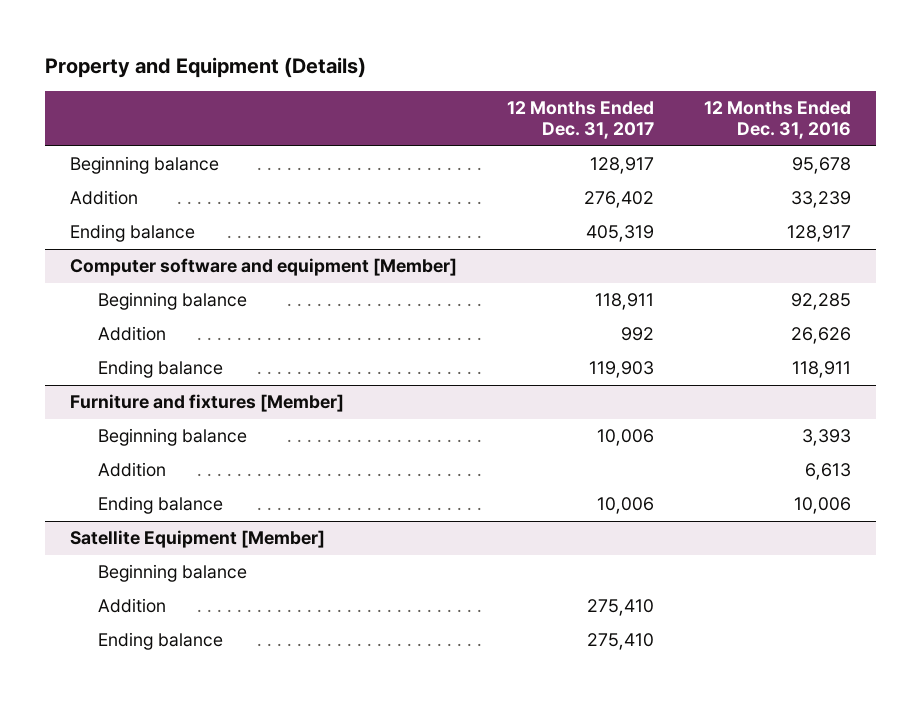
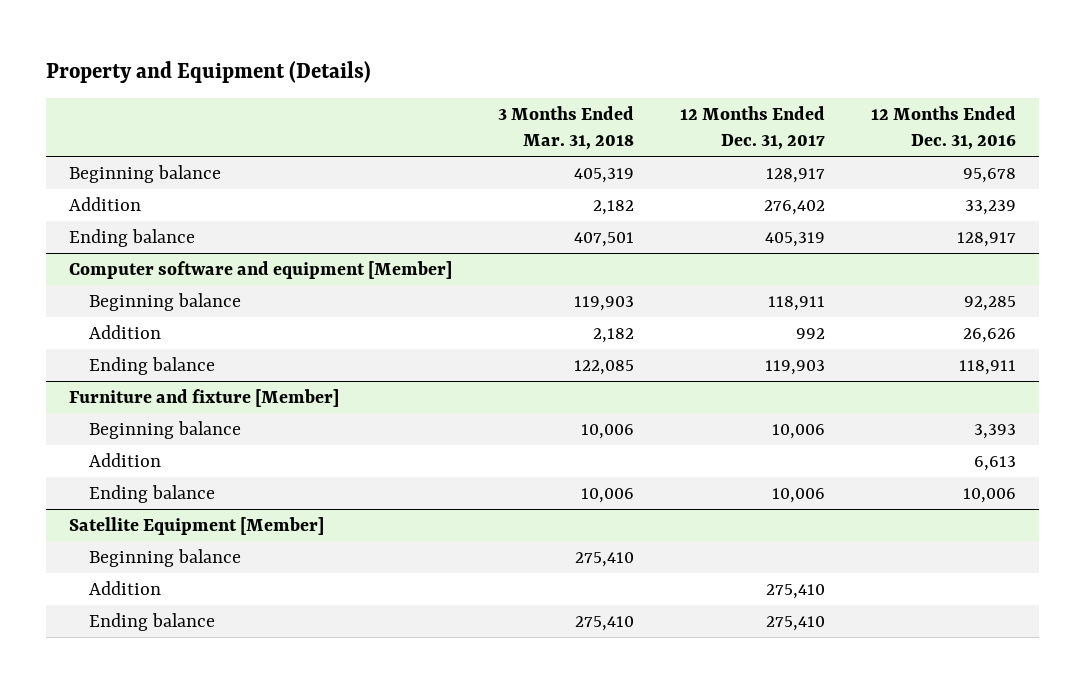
none -> [497,106,634,151] 3 Months Ended Mar. 31, 2018
[69,394,344,413] Furniture and fixtures [Member] -> [68,388,339,407] Furniture and fixture [Member]

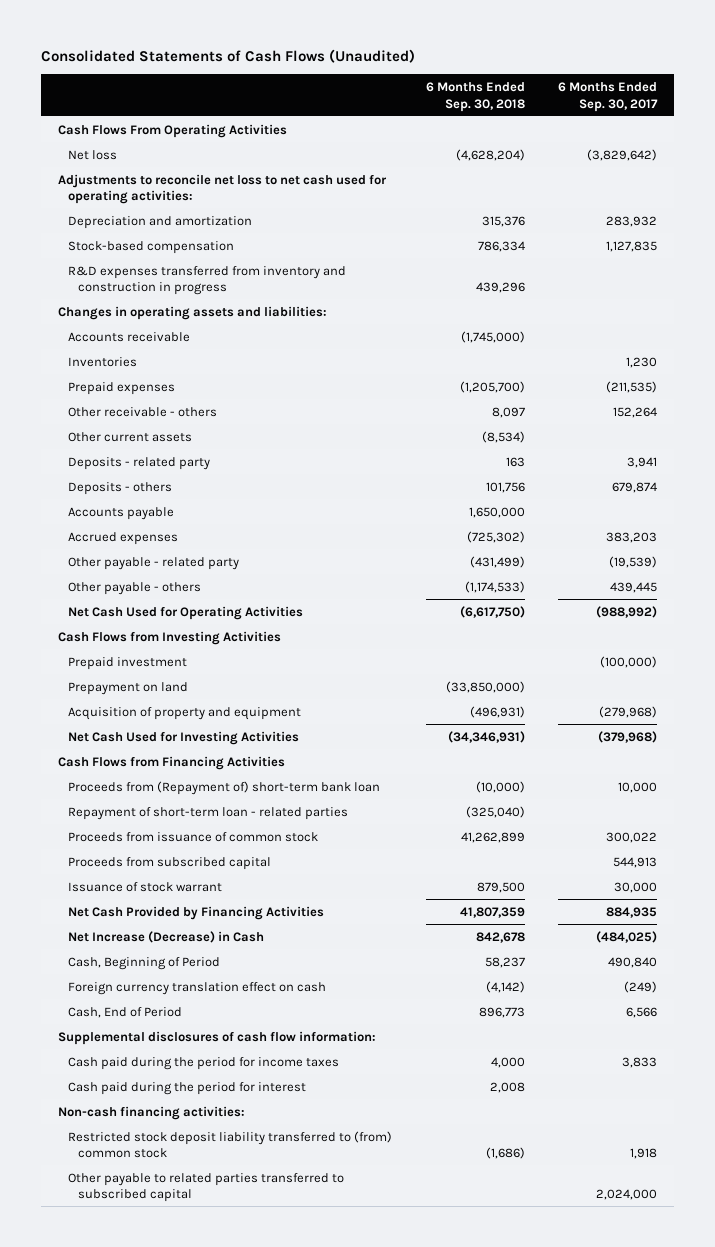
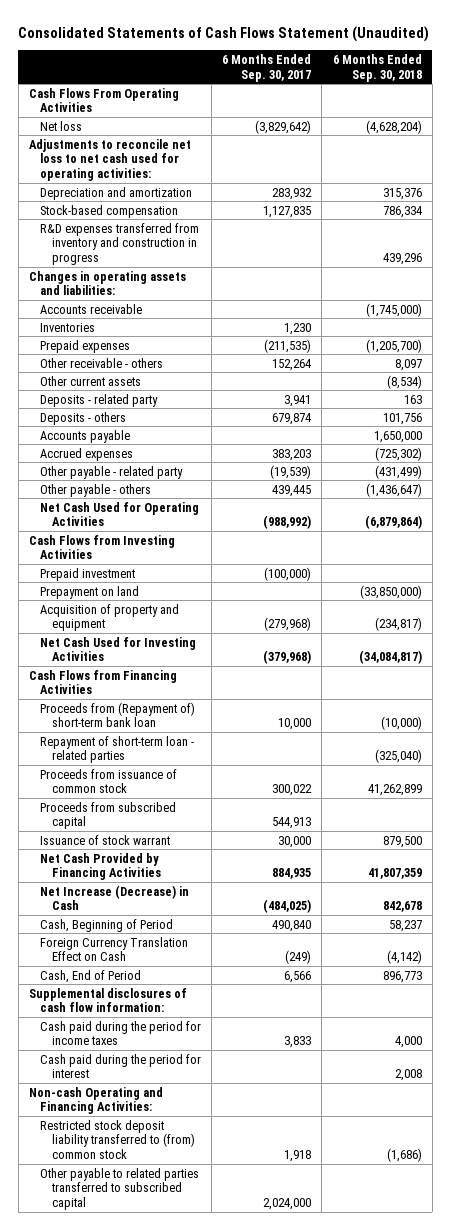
[41,49,416,64] Consolidated Statements of Cash Flows (Unaudited) -> [18,25,430,42] Consolidated Statements of Cash Flows Statement (Unaudited)
[464,580,525,593] (1,174,533) -> [365,482,422,497] (1,436,647)
[459,605,525,618] (6,617,750) -> [364,515,422,530] (6,879,864)
[469,705,525,718] (496,931) -> [374,617,422,632] (234,817)
[447,730,525,743] (34,346,931) -> [358,650,422,665] (34,084,817)
[68,981,327,995] Foreign currency translation effect on cash -> [40,936,189,962] Foreign Currency Translation Effect on Cash
[57,1105,245,1120] Non-cash financing activities: -> [28,1086,163,1115] Non-cash Operating and Financing Activities:

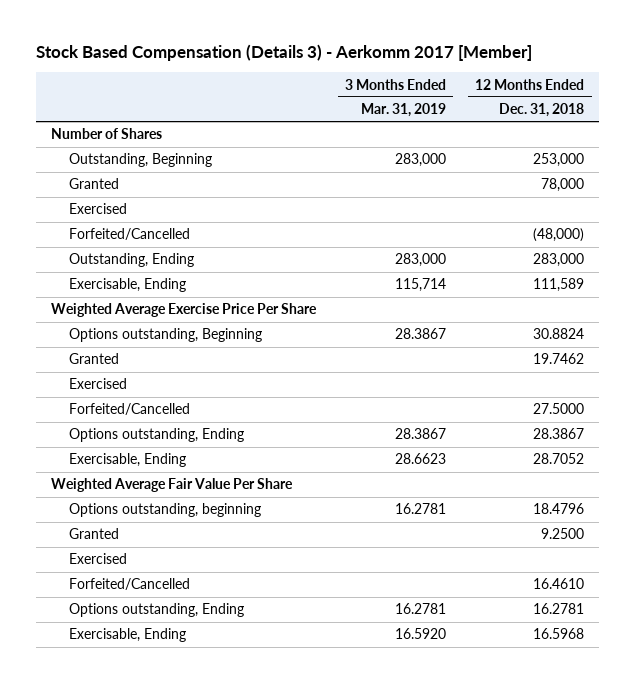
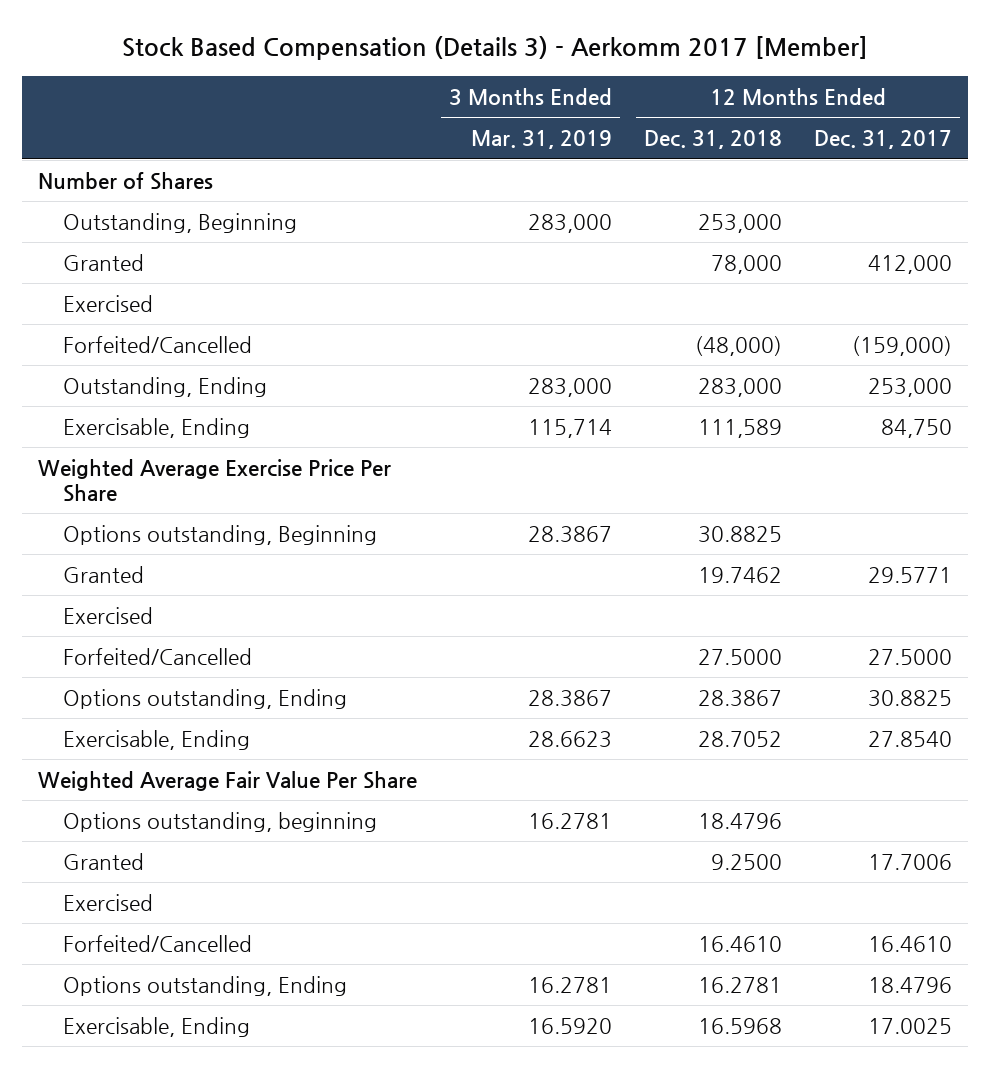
none -> [814,130,953,150] Dec. 31, 2017
[533,328,585,340] 30.8824 -> [698,525,783,543] 30.8825

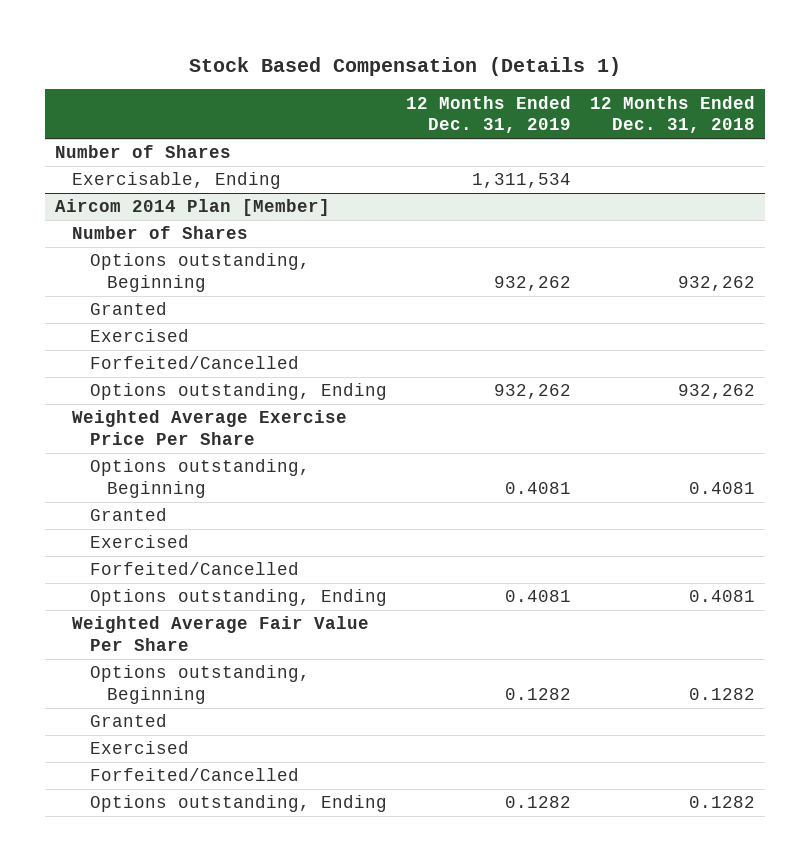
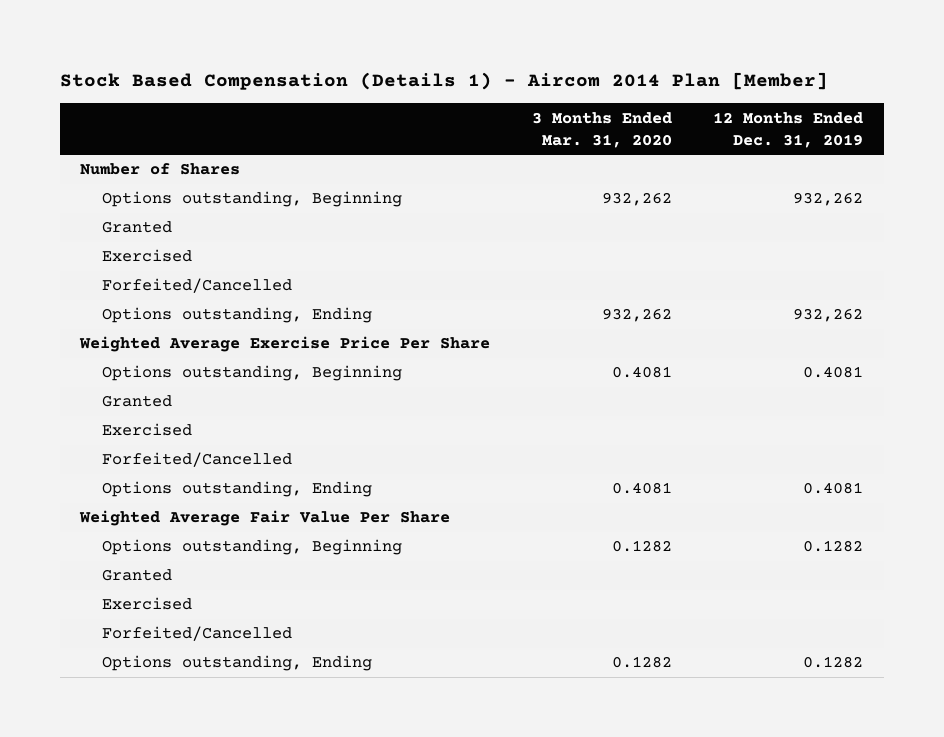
[188,57,621,77] Stock Based Compensation (Details 1) -> [59,72,828,91] Stock Based Compensation (Details 1) - Aircom 2014 Plan [Member]
[589,95,755,134] 12 Months Ended Dec. 31, 2018 -> none
none -> [531,111,672,148] 3 Months Ended Mar. 31, 2020
[72,172,282,190] Exercisable, Ending -> none
[54,199,330,217] Aircom 2014 Plan [Member] -> none
[72,226,249,240] Number of Shares -> none

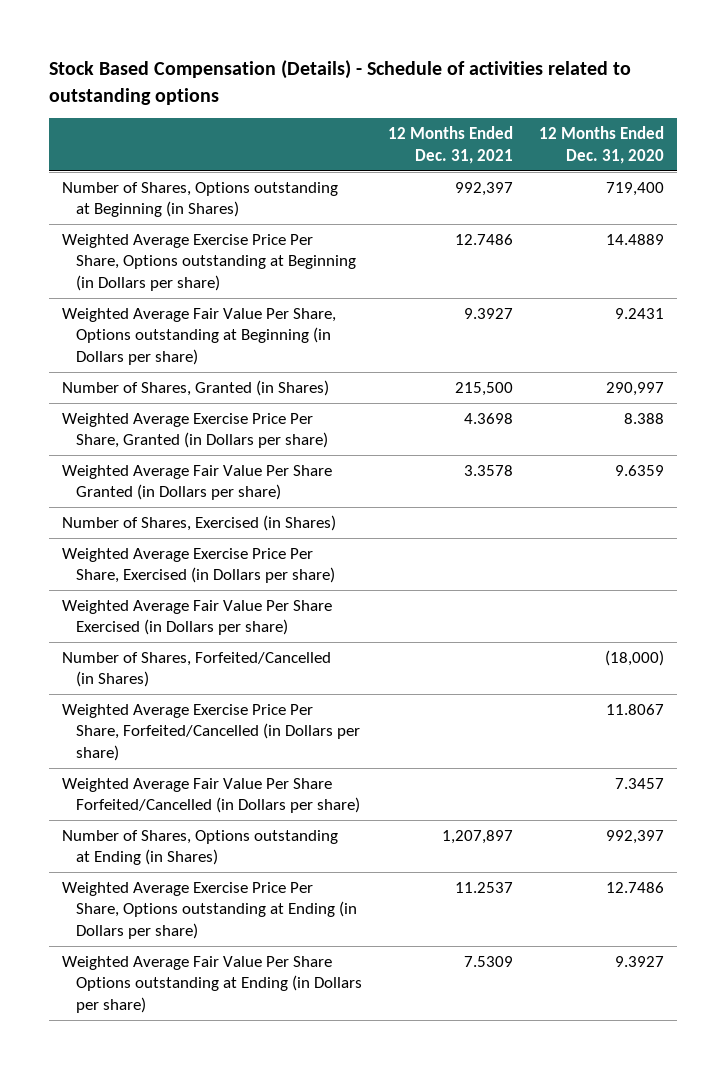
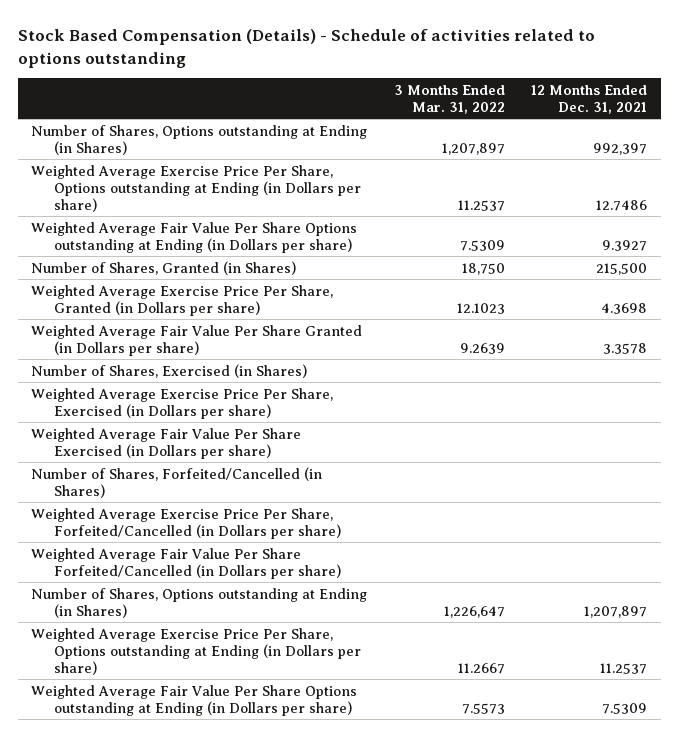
[49,60,632,105] Stock Based Compensation (Details) - Schedule of activities related to outstanding options -> [18,28,596,68] Stock Based Compensation (Details) - Schedule of activities related to options outstanding
[539,126,665,164] 12 Months Ended Dec. 31, 2020 -> none
none -> [393,84,505,114] 3 Months Ended Mar. 31, 2022
[62,181,339,218] Number of Shares, Options outstanding at Beginning (in Shares) -> [31,124,368,155] Number of Shares, Options outstanding at Ending (in Shares)
[62,233,356,291] Weighted Average Exercise Price Per Share, Options outstanding at Beginning (in Dollars per share) -> [31,164,362,212] Weighted Average Exercise Price Per Share, Options outstanding at Ending (in Dollars per share)
[62,307,337,365] Weighted Average Fair Value Per Share, Options outstanding at Beginning (in Dollars per share) -> [31,221,358,253] Weighted Average Fair Value Per Share Options outstanding at Ending (in Dollars per share)

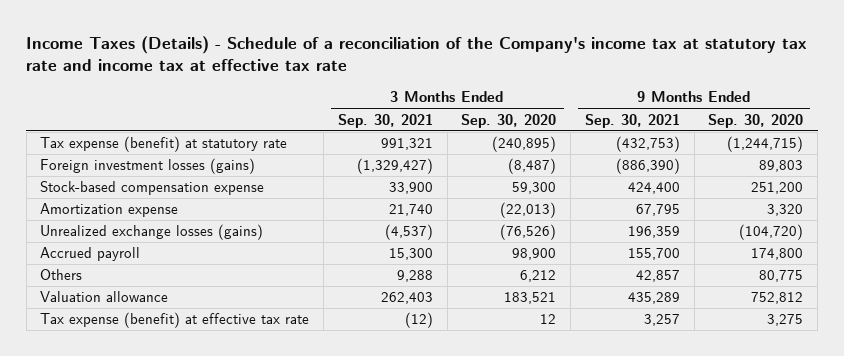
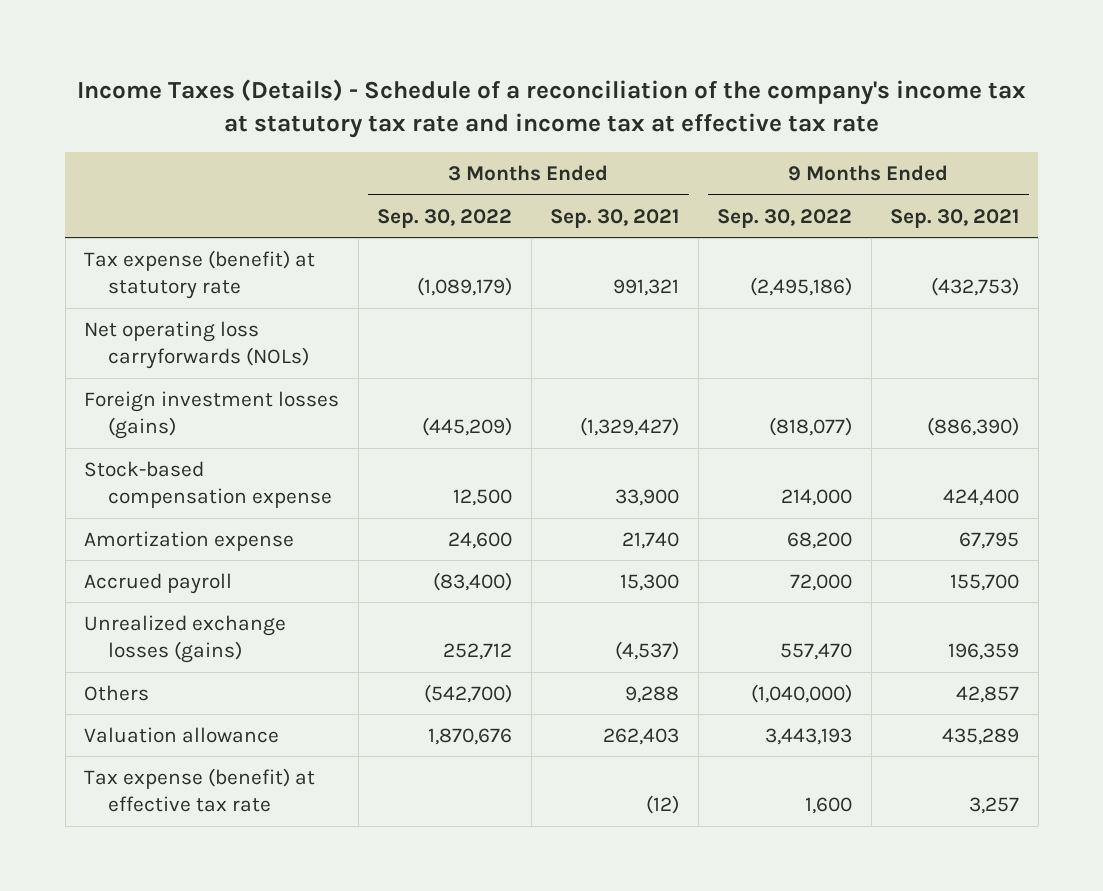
[26,35,808,72] Income Taxes (Details) - Schedule of a reconciliation of the Company's income tax at statutory tax rate and income tax at effective tax rate -> [76,79,1026,139] Income Taxes (Details) - Schedule of a reconciliation of the company's income tax at statutory tax rate and income tax at effective tax rate
[461,113,557,128] Sep. 30, 2020 -> none
[708,113,804,128] Sep. 30, 2020 -> none
none -> [377,208,513,228] Sep. 30, 2022
none -> [717,208,853,228] Sep. 30, 2022
none -> [84,320,309,369] Net operating loss carryforwards (NOLs)
[40,224,264,241] Unrealized exchange losses (gains) -> [84,614,287,663] Unrealized exchange losses (gains)

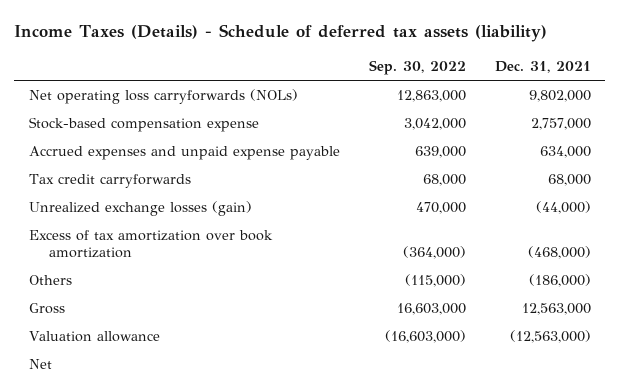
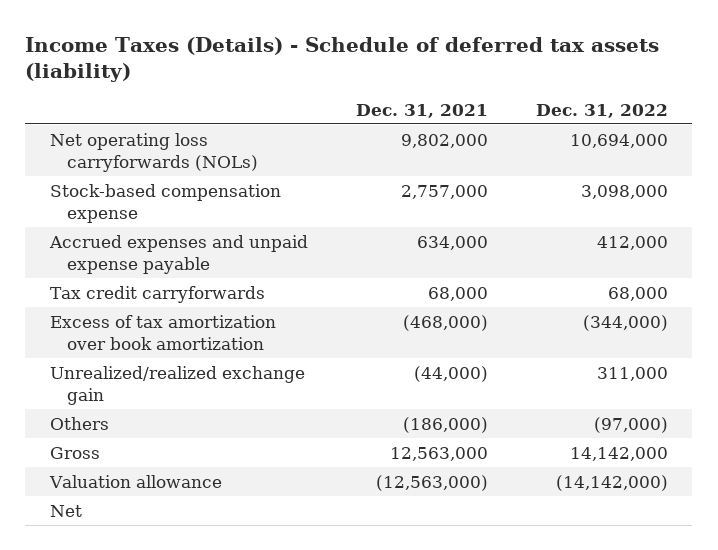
[368,59,466,75] Sep. 30, 2022 -> none
none -> [536,103,669,118] Dec. 31, 2022
[28,201,252,217] Unrealized exchange losses (gain) -> none
none -> [49,365,305,405] Unrealized/realized exchange gain

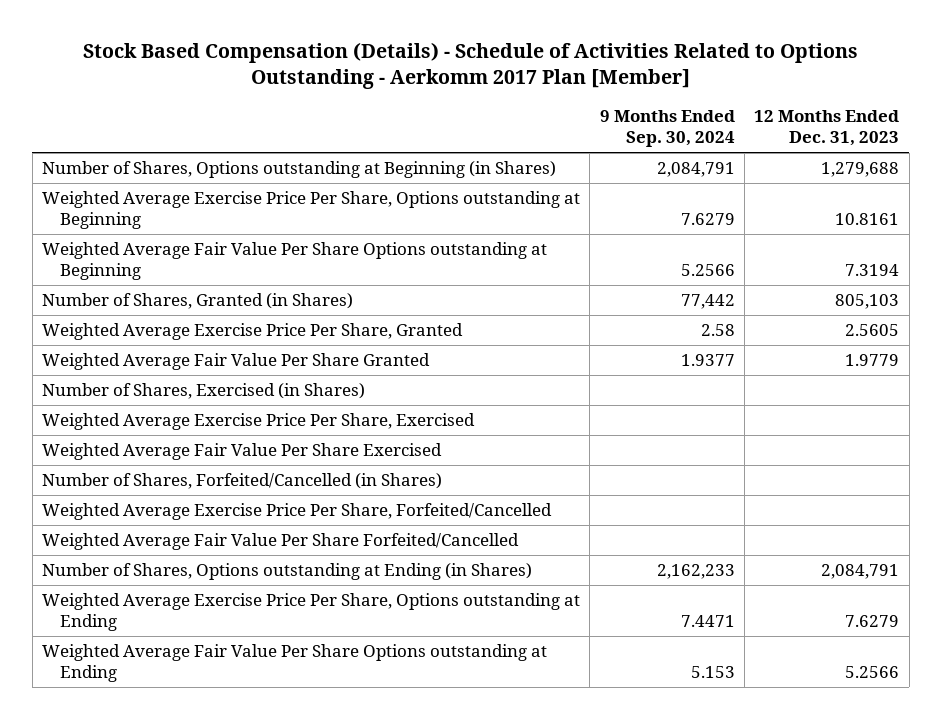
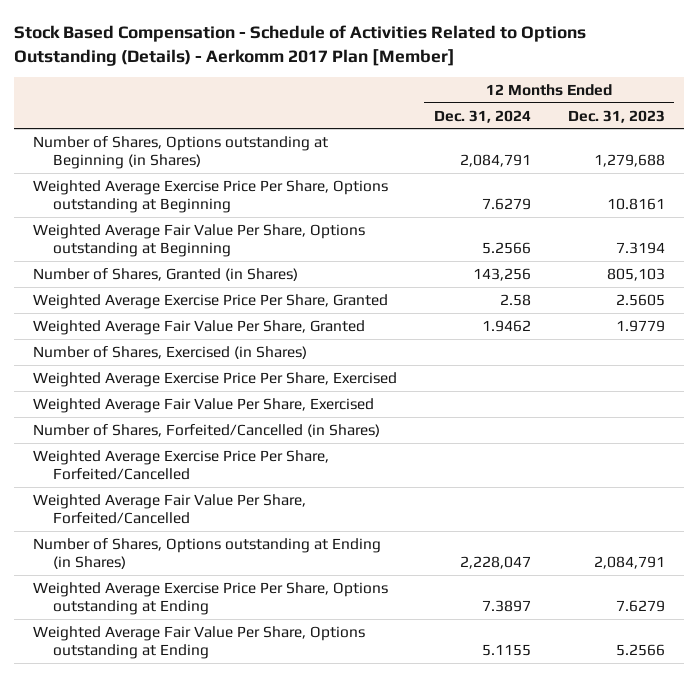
[82,42,858,90] Stock Based Compensation (Details) - Schedule of Activities Related to Options Outstanding - Aerkomm 2017 Plan [Member] -> [13,24,586,66] Stock Based Compensation - Schedule of Activities Related to Options Outstanding (Details) - Aerkomm 2017 Plan [Member]
[599,110,735,148] 9 Months Ended Sep. 30, 2024 -> none
none -> [433,109,531,123] Dec. 31, 2024
[42,242,548,281] Weighted Average Fair Value Per Share Options outstanding at Beginning -> [32,223,365,257] Weighted Average Fair Value Per Share, Options outstanding at Beginning
[42,353,431,371] Weighted Average Fair Value Per Share Granted -> [32,319,365,335] Weighted Average Fair Value Per Share, Granted
[42,443,443,461] Weighted Average Fair Value Per Share Exercised -> [32,397,374,413] Weighted Average Fair Value Per Share, Exercised
[42,533,520,551] Weighted Average Fair Value Per Share Forfeited/Cancelled -> [32,493,306,524] Weighted Average Fair Value Per Share, Forfeited/Cancelled
[42,644,548,683] Weighted Average Fair Value Per Share Options outstanding at Ending -> [32,625,365,659] Weighted Average Fair Value Per Share, Options outstanding at Ending

